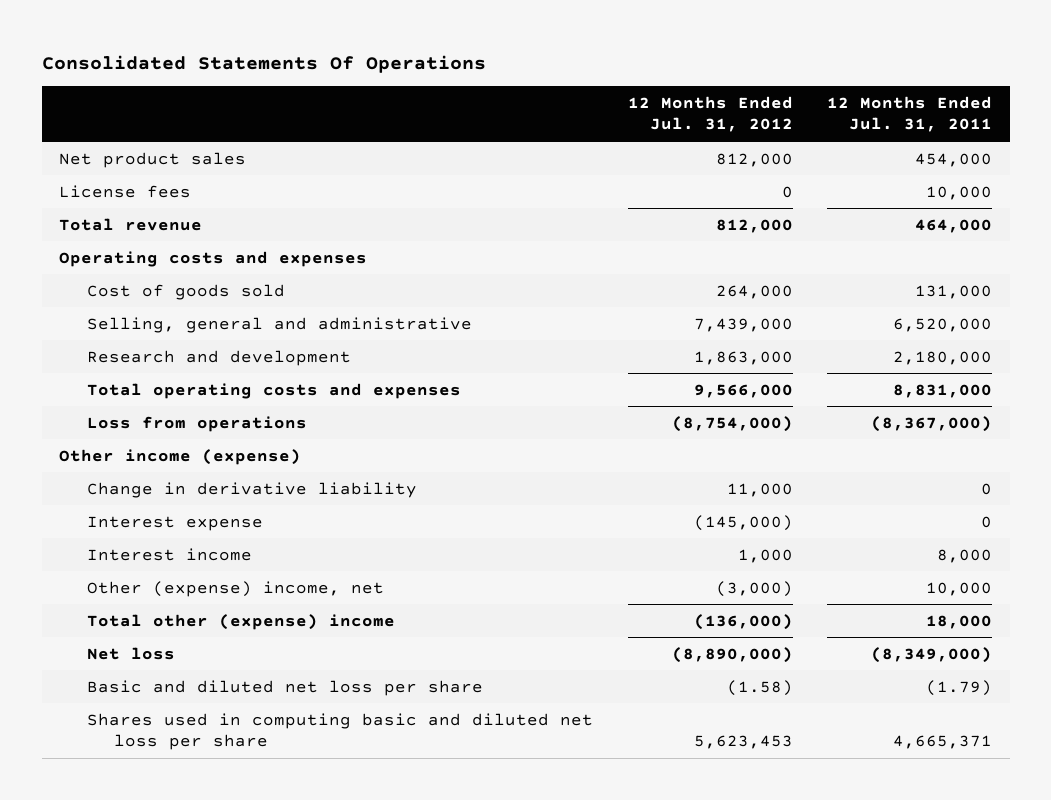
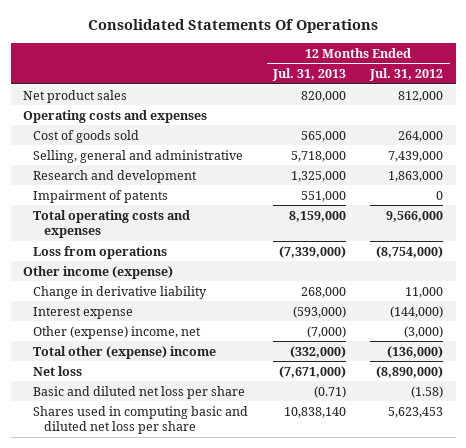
[827,96,993,133] 12 Months Ended Jul. 31, 2011 -> none
none -> [271,68,346,82] Jul. 31, 2013
[59,184,192,198] License fees -> none
[59,217,203,231] Total revenue -> none
none -> [33,189,169,203] Impairment of patents
[86,547,252,561] Interest income -> none
[693,514,793,531] (145,000) -> [390,305,444,318] (144,000)

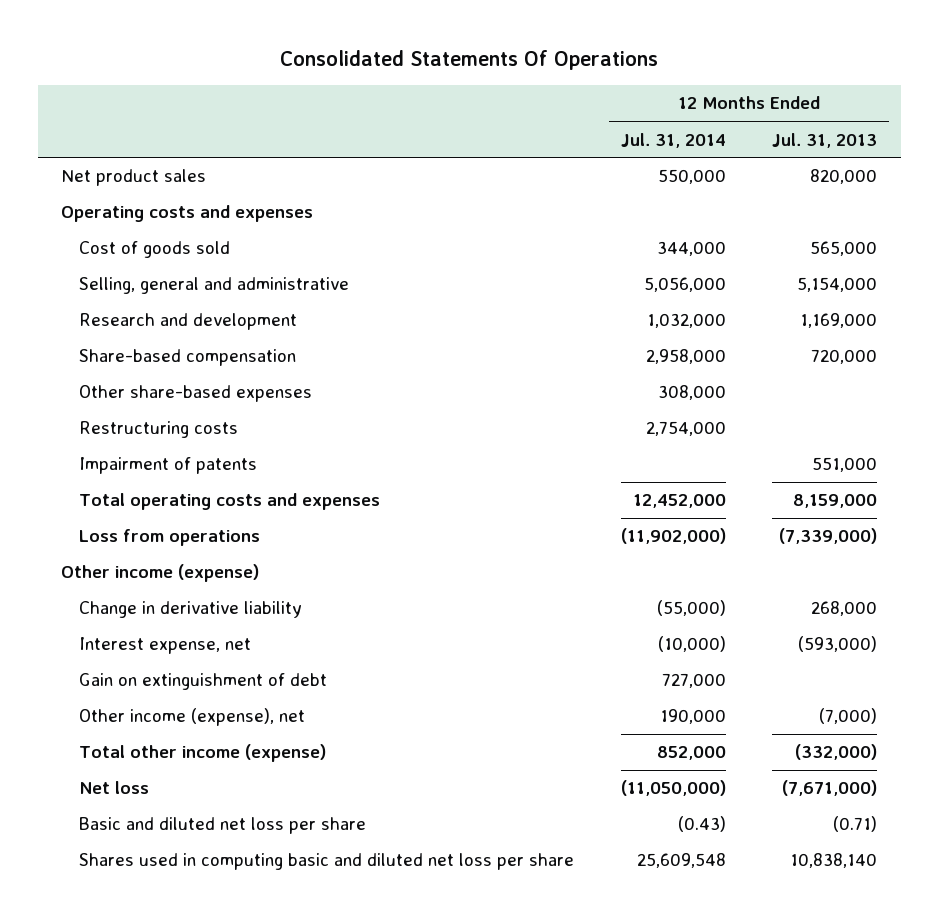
[369,68,444,82] Jul. 31, 2012 -> none
none -> [620,132,726,148] Jul. 31, 2014
[290,150,346,162] 5,718,000 -> [797,277,878,293] 5,154,000
[290,170,346,182] 1,325,000 -> [800,313,878,329] 1,169,000
none -> [79,349,297,367] Share-based compensation
none -> [79,385,313,403] Other share-based expenses
none -> [79,421,239,439] Restructuring costs
[33,306,134,319] Interest expense -> [79,637,252,655] Interest expense, net
none -> [79,673,328,691] Gain on extinguishment of debt
[33,325,202,339] Other (expense) income, net -> [79,708,306,727] Other income (expense), net
[33,345,217,359] Total other (expense) income -> [79,744,327,763] Total other income (expense)

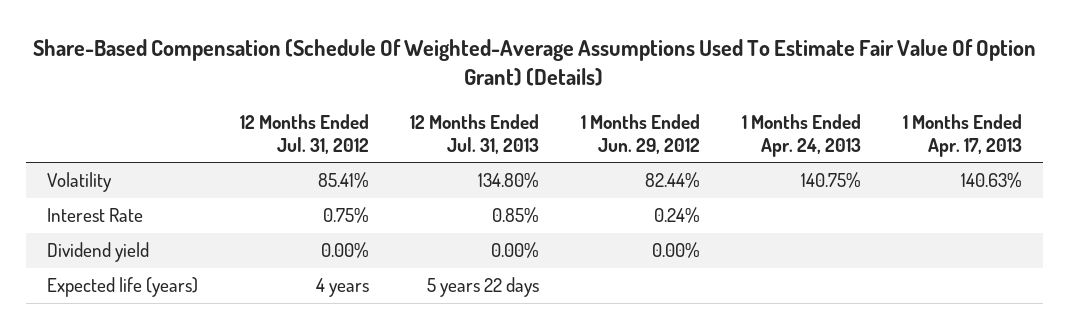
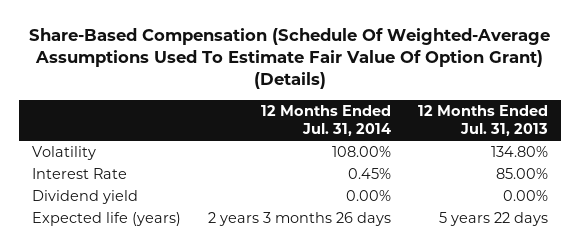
[239,114,369,154] 12 Months Ended Jul. 31, 2012 -> none
[581,114,701,154] 1 Months Ended Jun. 29, 2012 -> none
[742,114,862,157] 1 Months Ended Apr. 24, 2013 -> none
[903,114,1023,157] 1 Months Ended Apr. 17, 2013 -> none
none -> [260,105,391,137] 12 Months Ended Jul. 31, 2014
[492,207,540,224] 0.85% -> [495,168,548,180] 85.00%

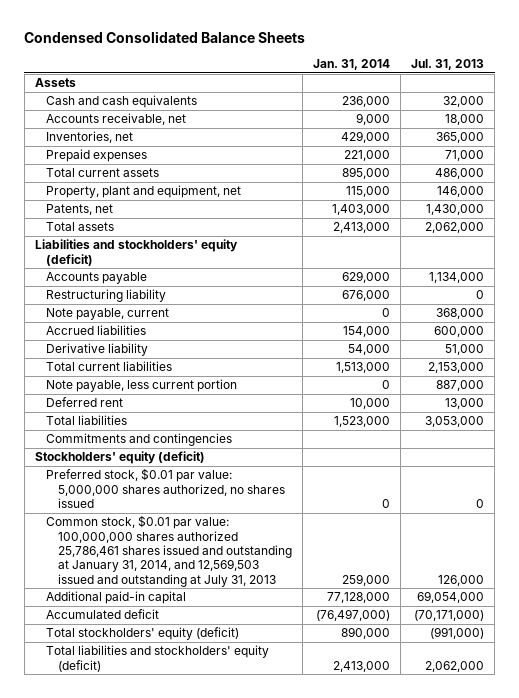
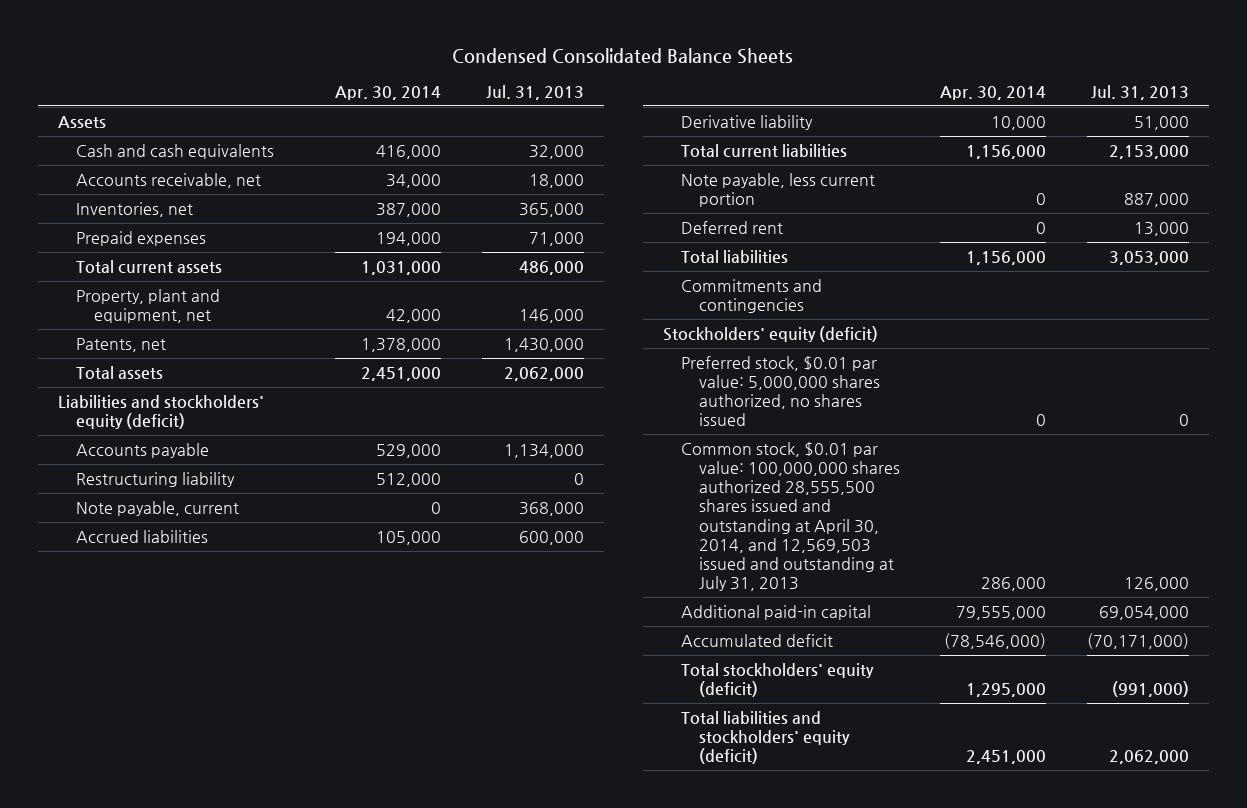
[312,59,390,71] Jan. 31, 2014 -> none
none -> [335,86,442,101] Apr. 30, 2014
[46,515,292,587] Common stock, $0.01 par value: 100,000,000 shares authorized 25,786,461 shares issued and outstanding at January 31, 2014, and 12,569,503 issued and outstanding at July 31, 2013 -> [681,441,901,592] Common stock, $0.01 par value: 100,000,000 shares authorized 28,555,500 shares issued and outstanding at April 30, 2014, and 12,569,503 issued and outstanding at July 31, 2013

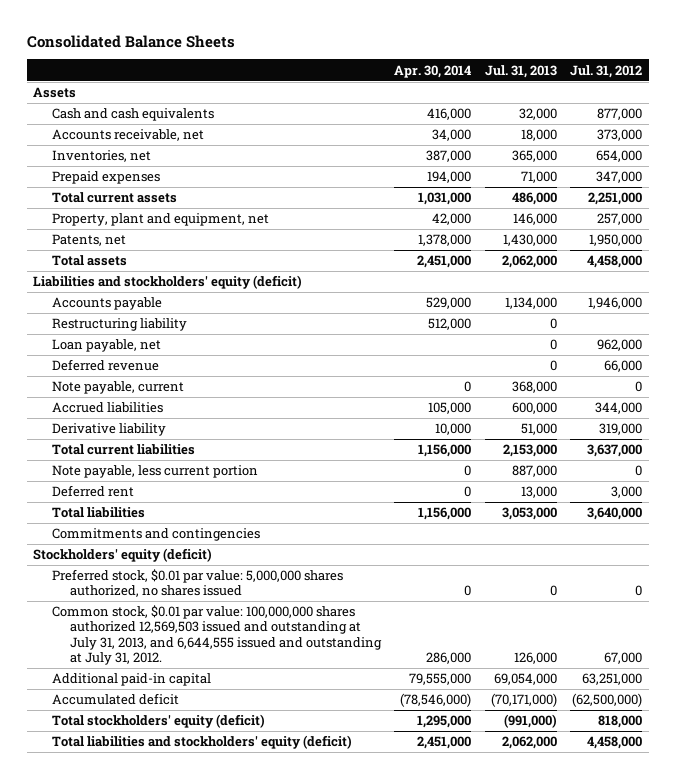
[452,47,794,64] Condensed Consolidated Balance Sheets -> [26,34,235,48] Consolidated Balance Sheets
none -> [570,64,643,78] Jul. 31, 2012
none -> [51,339,161,353] Loan payable, net
none -> [51,359,159,372] Deferred revenue
[681,441,901,592] Common stock, $0.01 par value: 100,000,000 shares authorized 28,555,500 shares issued and outstanding at April 30, 2014, and 12,569,503 issued and outstanding at July 31, 2013 -> [51,605,382,665] Common stock, $0.01 par value: 100,000,000 shares authorized 12,569,503 issued and outstanding at July 31, 2013, and 6,644,555 issued and outstanding at July 31, 2012.

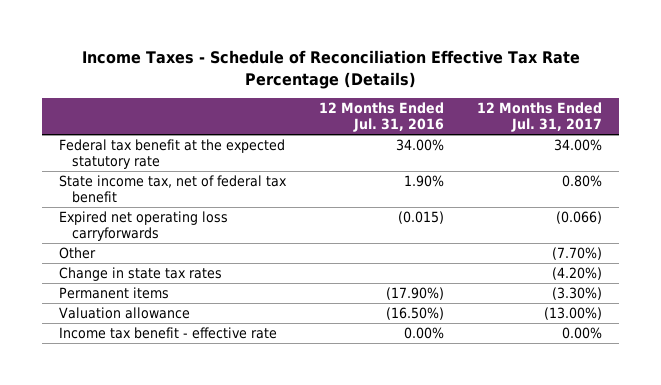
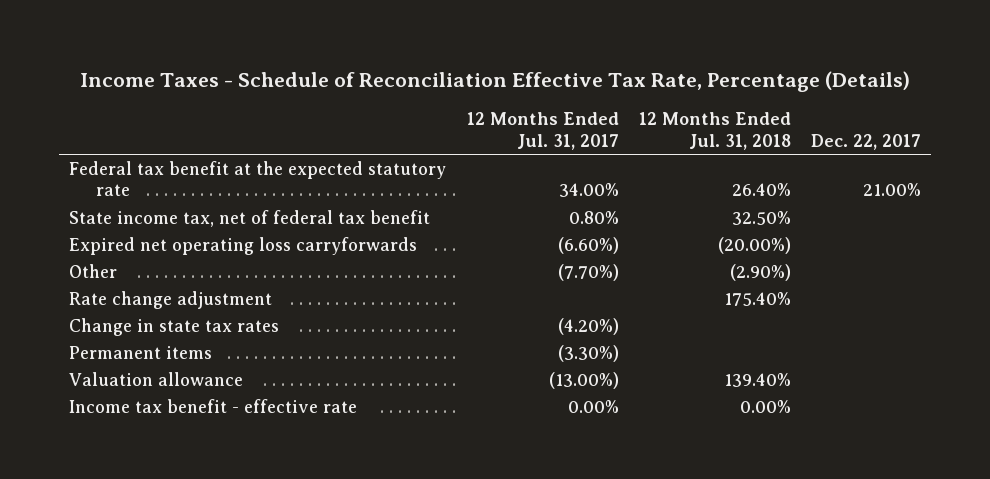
[81,50,580,89] Income Taxes - Schedule of Reconciliation Effective Tax Rate Percentage (Details) -> [80,71,911,93] Income Taxes - Schedule of Reconciliation Effective Tax Rate, Percentage (Details)
[319,102,445,132] 12 Months Ended Jul. 31, 2016 -> none
none -> [638,112,791,150] 12 Months Ended Jul. 31, 2018
none -> [811,133,922,150] Dec. 22, 2017
[556,211,603,225] (0.066) -> [557,236,619,254] (6.60%)
none -> [69,290,273,309] Rate change adjustment

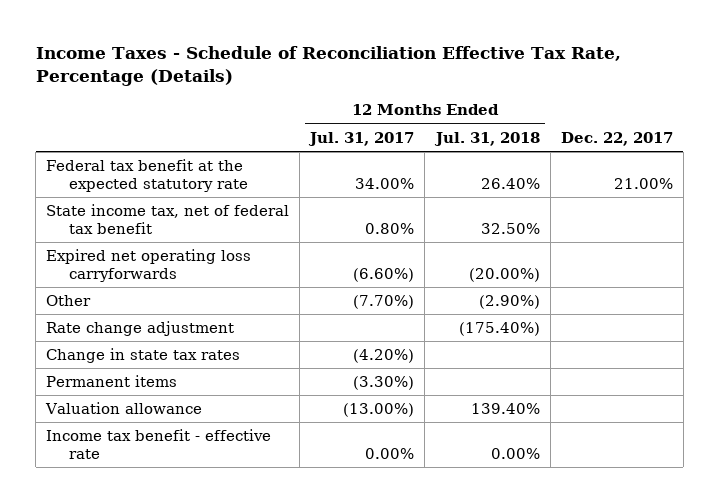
[723,291,791,306] 175.40% -> [458,322,540,337] (175.40%)

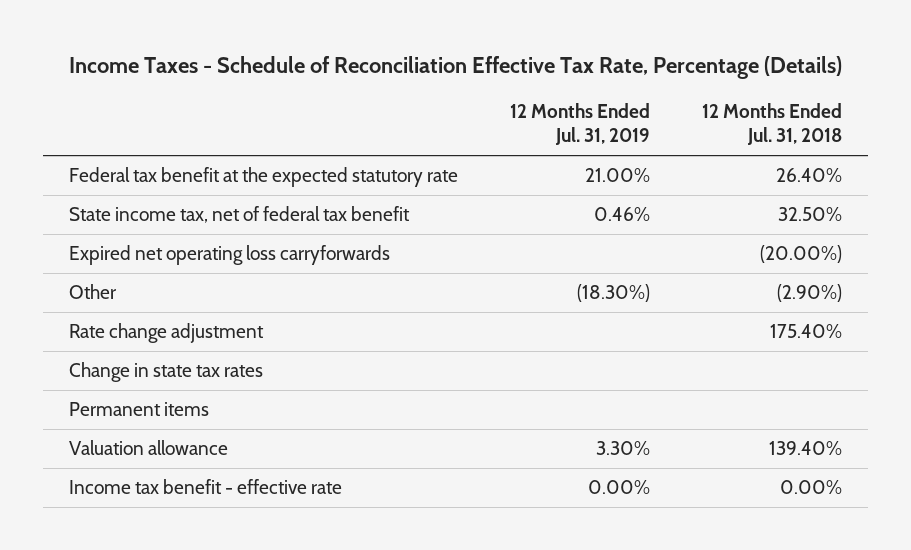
[308,131,415,146] Jul. 31, 2017 -> none
[560,131,673,146] Dec. 22, 2017 -> none
none -> [509,102,650,146] 12 Months Ended Jul. 31, 2019
[458,322,540,337] (175.40%) -> [769,324,842,339] 175.40%

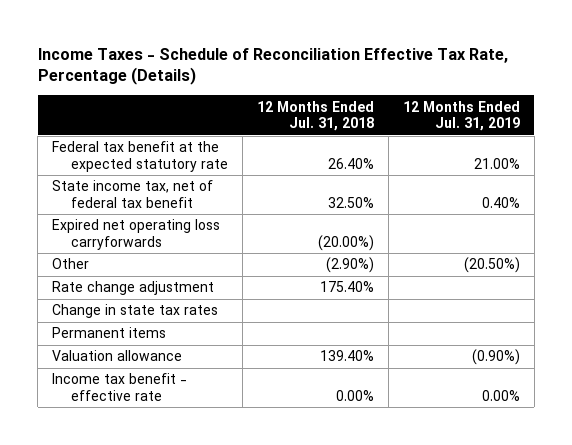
[593,207,650,222] 0.46% -> [481,197,520,209] 0.40%
[576,284,650,303] (18.30%) -> [463,257,520,274] (20.50%)
[595,441,650,456] 3.30% -> [471,349,520,366] (0.90%)

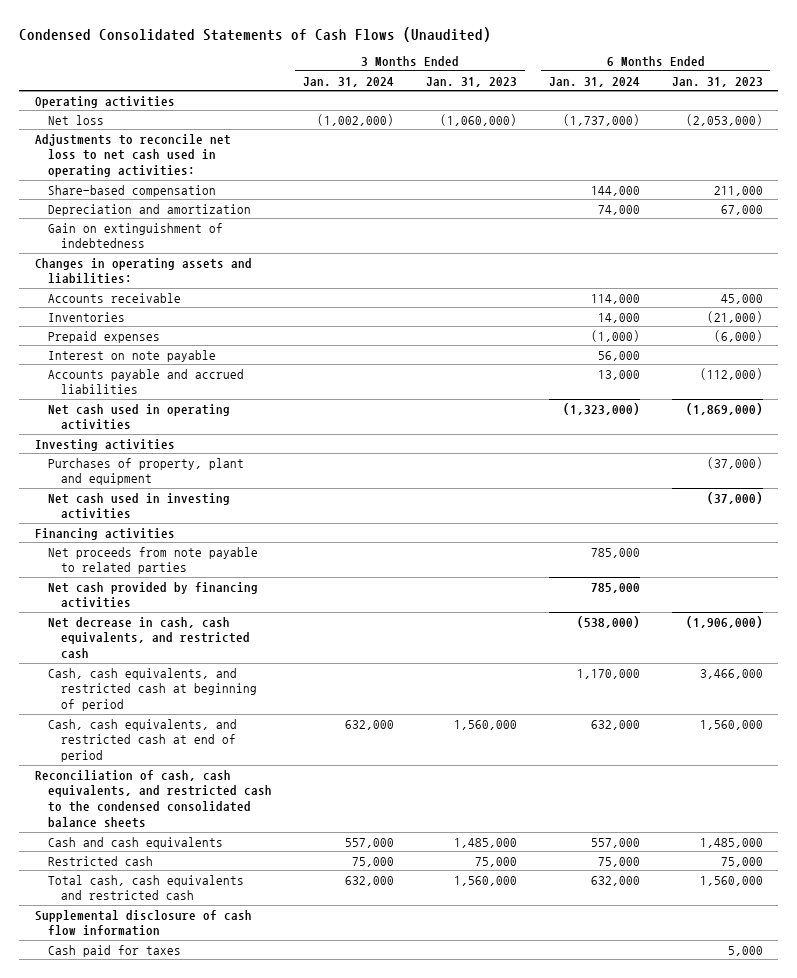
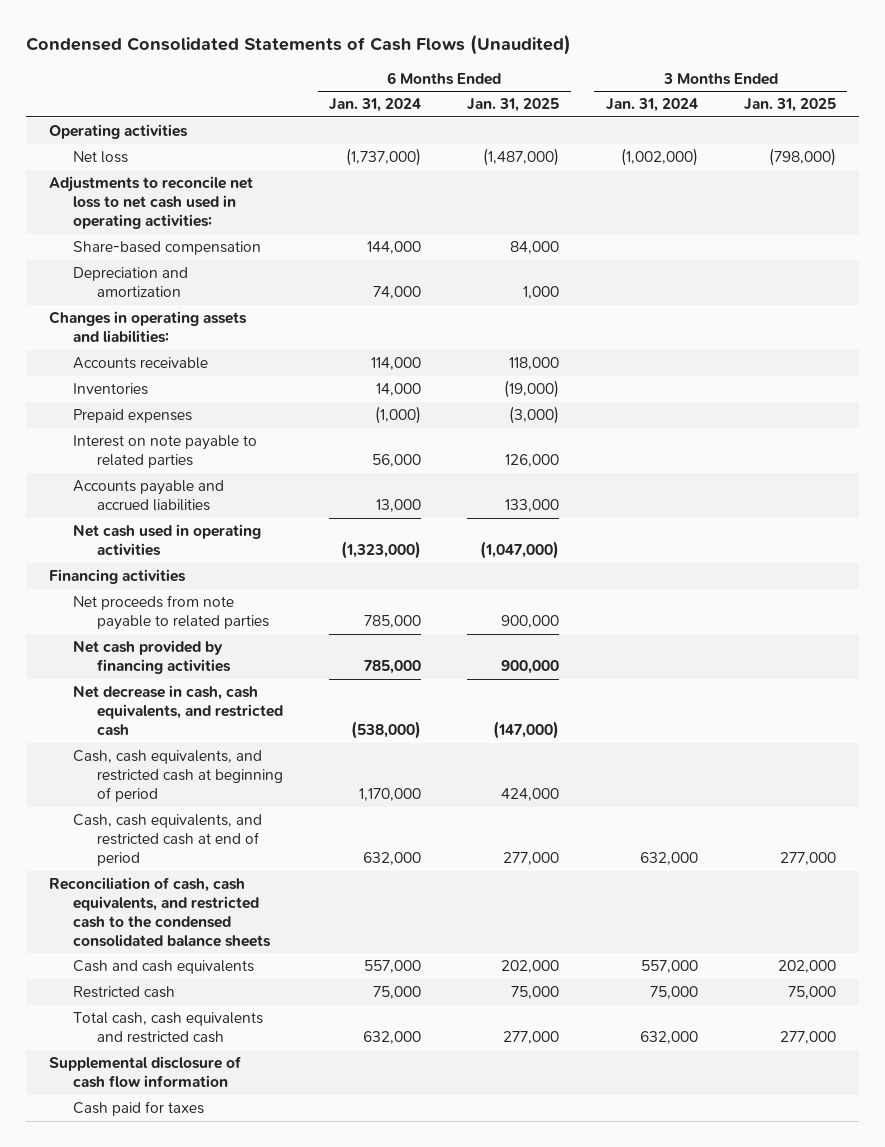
[426,76,518,87] Jan. 31, 2023 -> none
[671,76,763,87] Jan. 31, 2023 -> none
none -> [467,98,560,113] Jan. 31, 2025
none -> [743,98,836,113] Jan. 31, 2025
[47,222,223,249] Gain on extinguishment of indebtedness -> none
[47,349,216,362] Interest on note payable -> [73,435,258,469] Interest on note payable to related parties
[34,438,175,451] Investing activities -> none
[47,457,244,486] Purchases of property, plant and equipment -> none
[47,492,230,520] Net cash used in investing activities -> none

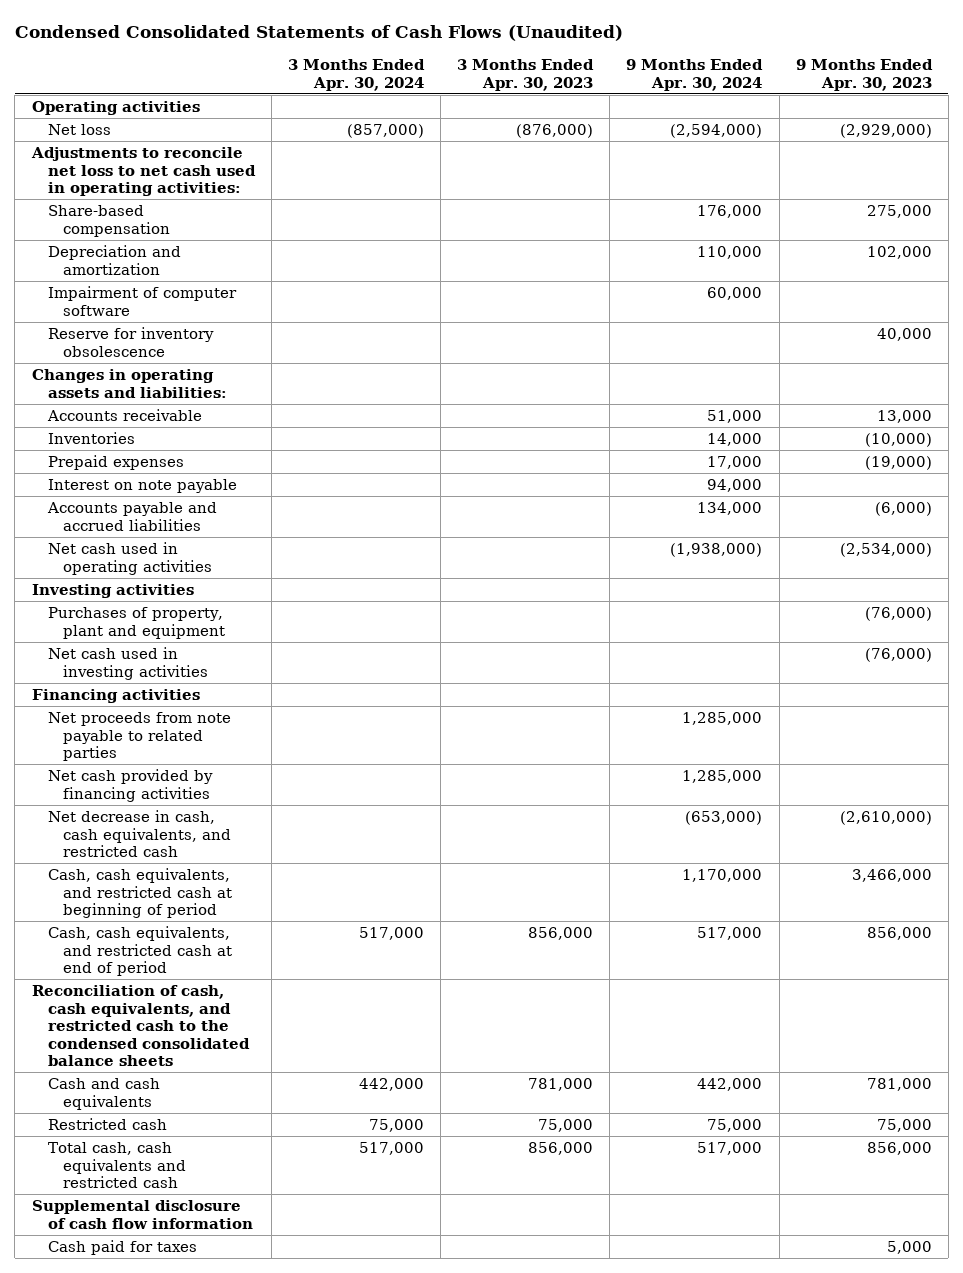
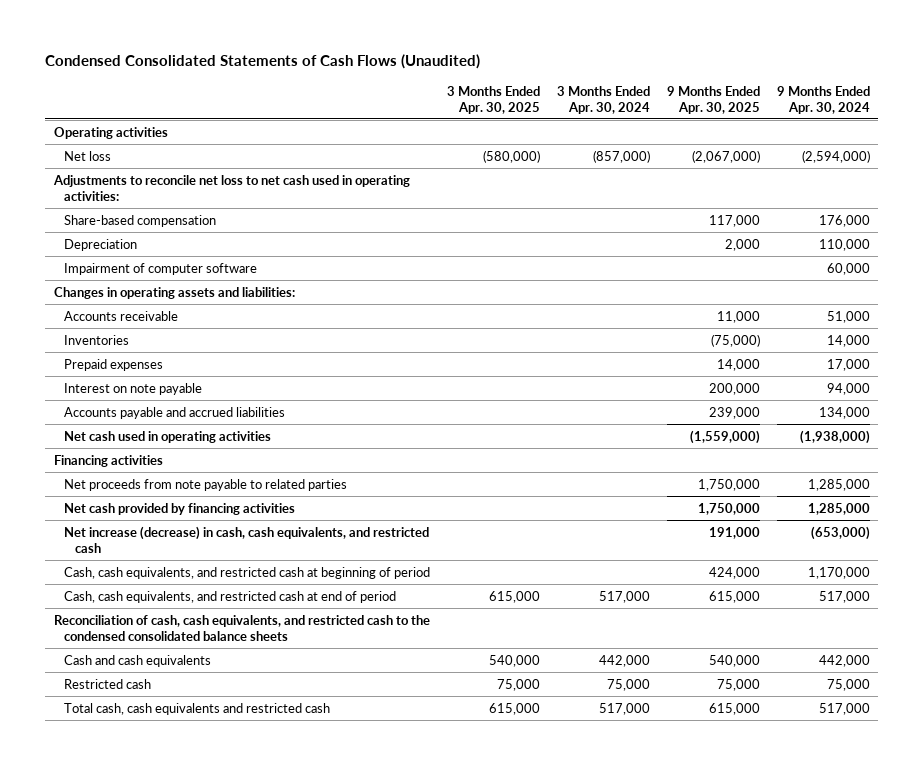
[457,59,595,91] 3 Months Ended Apr. 30, 2023 -> none
[795,59,933,91] 9 Months Ended Apr. 30, 2023 -> none
none -> [447,85,541,114] 3 Months Ended Apr. 30, 2025
none -> [666,85,760,114] 9 Months Ended Apr. 30, 2025
[47,245,181,275] Depreciation and amortization -> none
none -> [64,238,138,251] Depreciation
[47,327,214,357] Reserve for inventory obsolescence -> none
[31,584,194,599] Investing activities -> none
[47,607,226,639] Purchases of property, plant and equipment -> none
[47,647,209,680] Net cash used in investing activities -> none
[47,810,232,858] Net decrease in cash, cash equivalents, and restricted cash -> [64,525,430,553] Net increase (decrease) in cash, cash equivalents, and restricted cash
[31,1200,253,1229] Supplemental disclosure of cash flow information -> none
[47,1240,197,1256] Cash paid for taxes -> none

